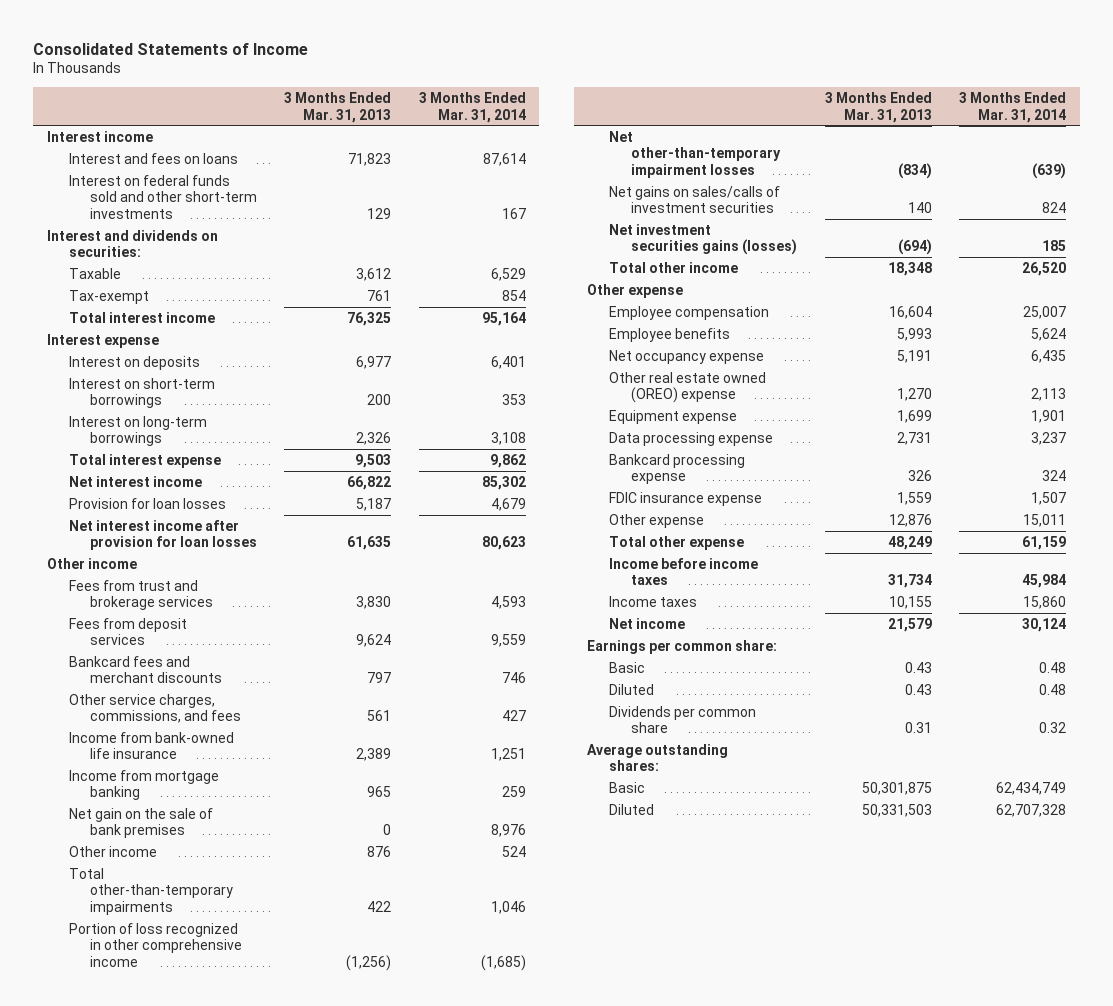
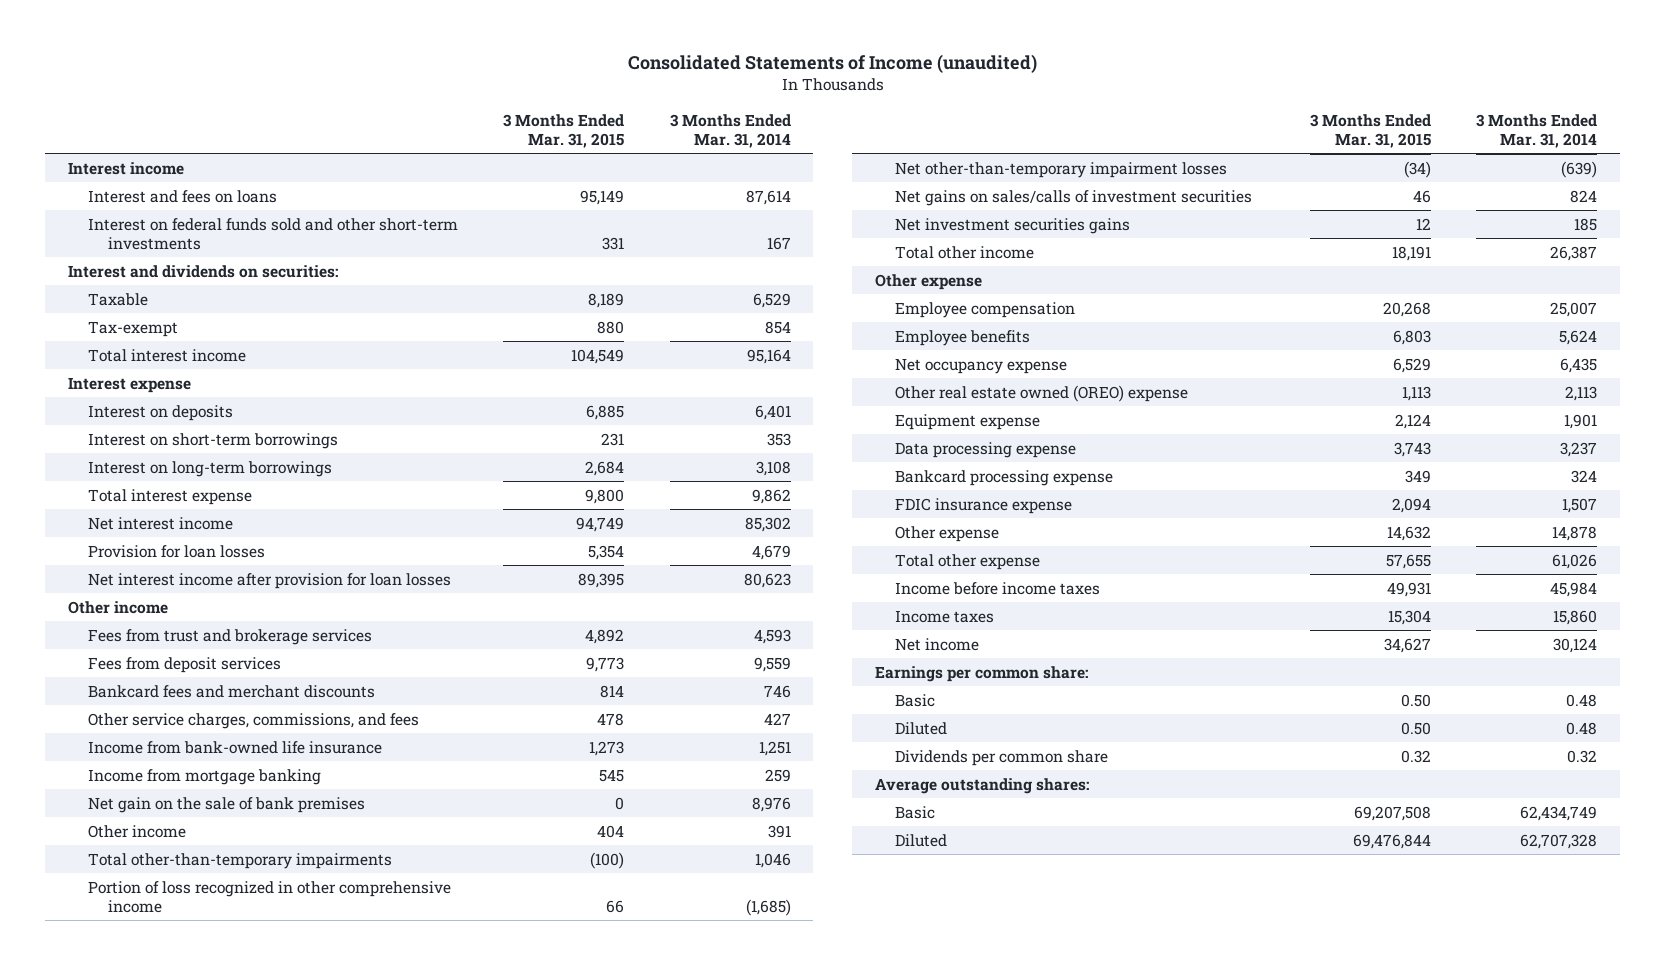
[33,42,309,55] Consolidated Statements of Income -> [627,54,1037,74] Consolidated Statements of Income (unaudited)
[284,91,392,123] 3 Months Ended Mar. 31, 2013 -> none
none -> [503,113,625,148] 3 Months Ended Mar. 31, 2015
[501,845,526,857] 524 -> [767,824,791,838] 391
[609,223,797,256] Net investment securities gains (losses) -> [894,217,1130,234] Net investment securities gains
[1022,261,1067,276] 26,520 -> [1550,245,1598,261] 26,387
[1023,513,1067,527] 15,011 -> [1552,525,1598,541] 14,878
[1022,535,1067,550] 61,159 -> [1552,553,1598,569] 61,026

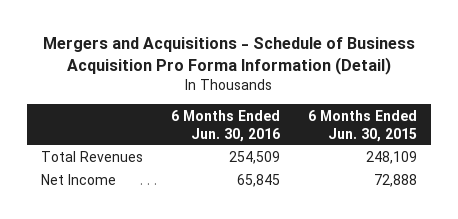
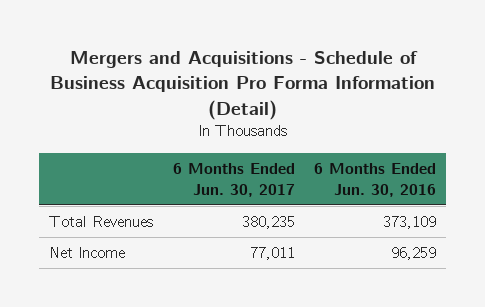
[307,109,417,142] 6 Months Ended Jun. 30, 2015 -> none
none -> [172,163,295,197] 6 Months Ended Jun. 30, 2017
[229,151,281,165] 254,509 -> [383,216,437,230] 373,109
[237,174,281,188] 65,845 -> [391,247,437,261] 96,259

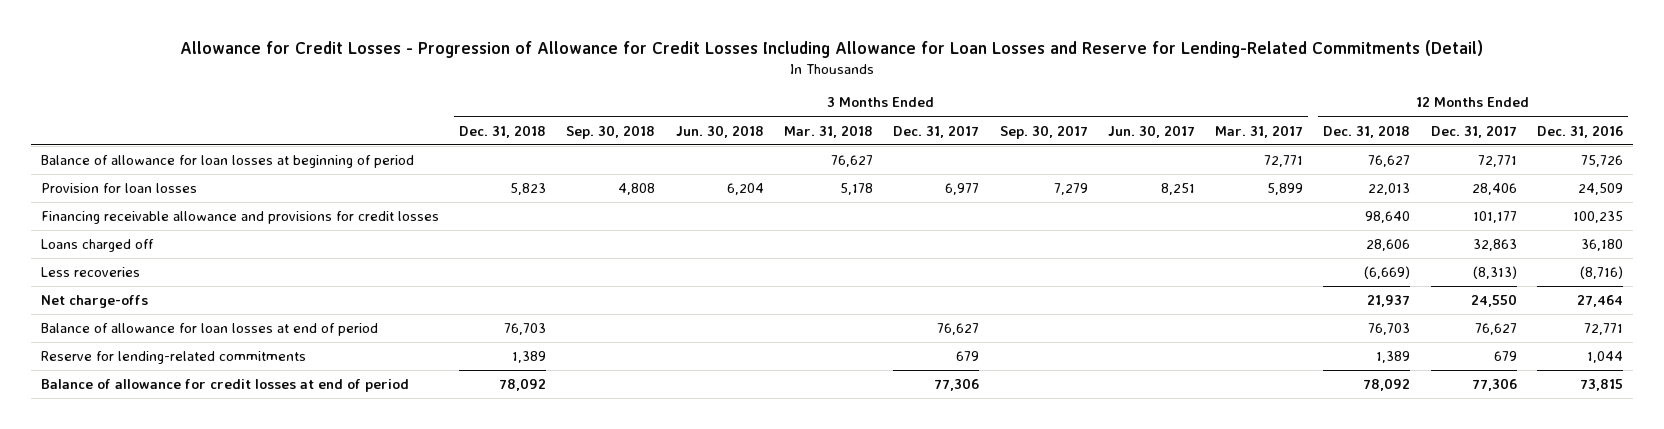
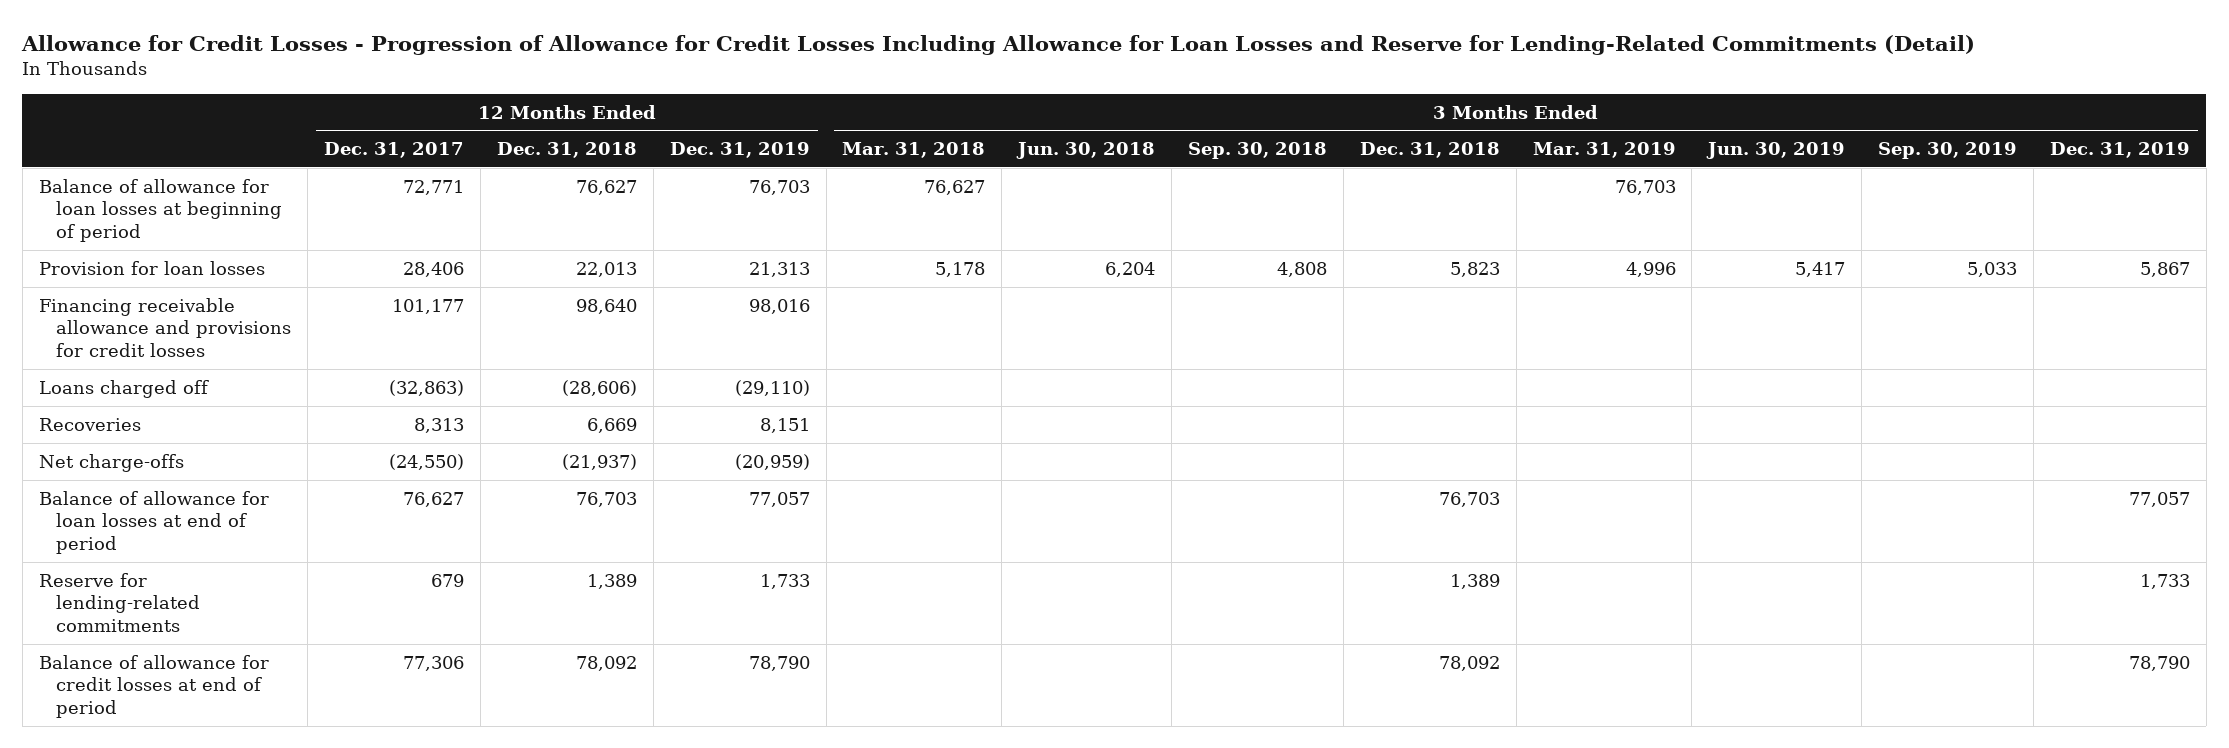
[893,124,980,138] Dec. 31, 2017 -> none
[999,124,1088,139] Sep. 30, 2017 -> none
[1107,124,1195,138] Jun. 30, 2017 -> none
[1215,124,1304,138] Mar. 31, 2017 -> none
[1536,124,1623,138] Dec. 31, 2016 -> none
none -> [669,142,810,159] Dec. 31, 2019
none -> [1532,142,1676,159] Mar. 31, 2019
none -> [1706,142,1846,160] Jun. 30, 2019
none -> [1878,142,2018,160] Sep. 30, 2019
none -> [2049,142,2190,159] Dec. 31, 2019
[1366,239,1411,252] 28,606 -> [561,379,637,396] (28,606)
[1472,239,1517,252] 32,863 -> [389,379,465,396] (32,863)
[40,267,140,278] Less recoveries -> [38,417,141,431] Recoveries
[1364,266,1411,280] (6,669) -> [586,417,637,433] 6,669
[1472,266,1517,280] (8,313) -> [414,417,465,433] 8,313
[1367,295,1411,308] 21,937 -> [561,453,637,470] (21,937)
[1470,294,1517,308] 24,550 -> [389,453,465,470] (24,550)

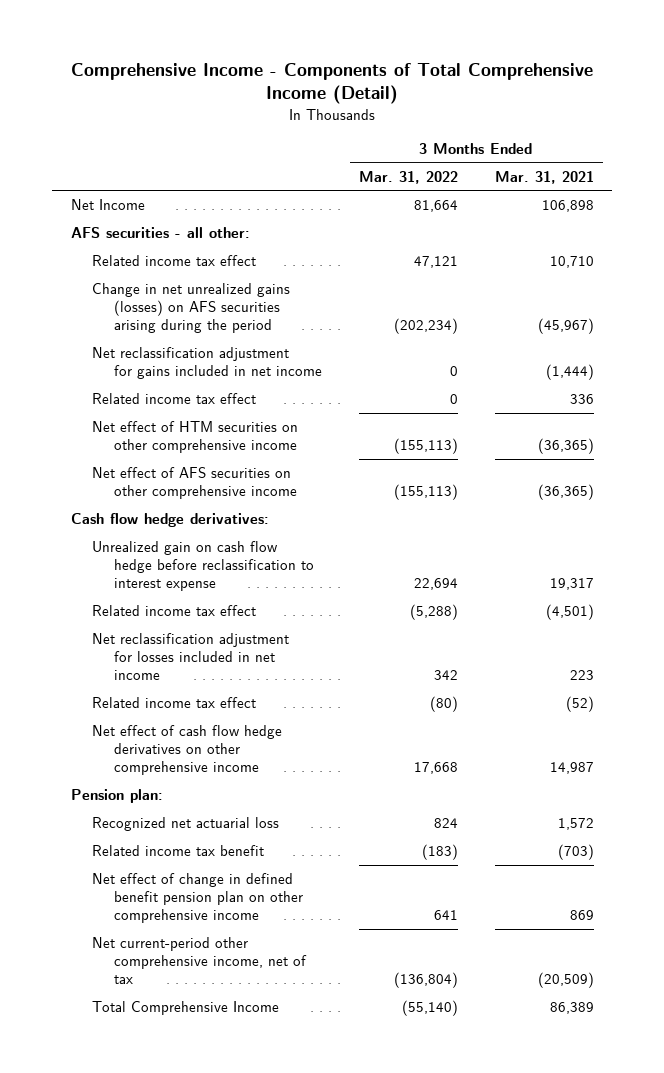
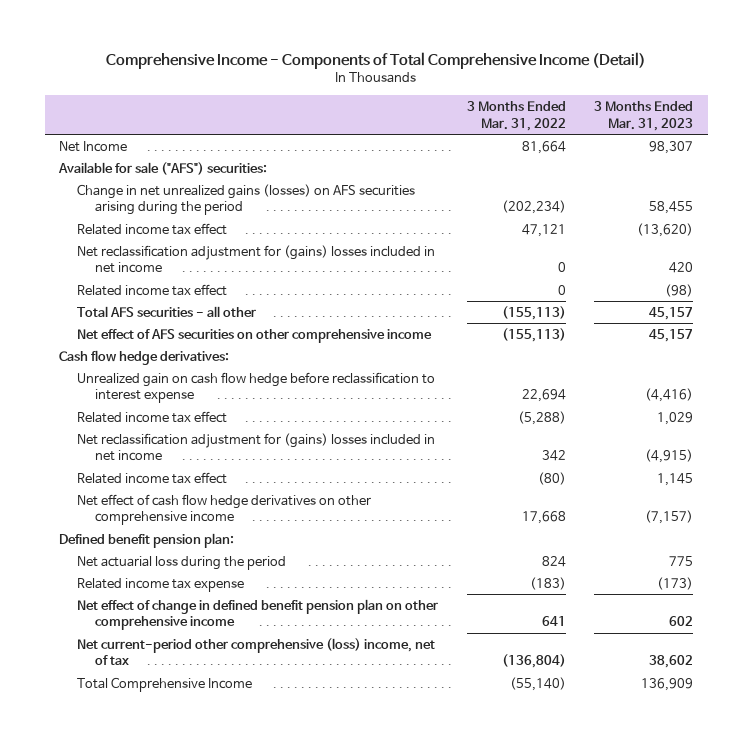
[494,170,594,184] Mar. 31, 2021 -> none
none -> [594,101,694,131] 3 Months Ended Mar. 31, 2023
[70,227,250,239] AFS securities - all other: -> [58,161,268,175] Available for sale ("AFS") securities:
[92,255,257,267] Related income tax effect -> [77,222,228,235] Related income tax effect
[92,347,323,380] Net reclassification adjustment for gains included in net income -> [77,244,436,274] Net reclassification adjustment for (gains) losses included in net income
[92,421,299,454] Net effect of HTM securities on other comprehensive income -> [77,305,257,317] Total AFS securities - all other
[92,633,290,681] Net reclassification adjustment for losses included in net income -> [77,432,436,462] Net reclassification adjustment for (gains) losses included in net income
[70,789,163,804] Pension plan: -> [59,532,235,548] Defined benefit pension plan:
[92,817,280,832] Recognized net actuarial loss -> [77,555,287,570] Net actuarial loss during the period
[92,845,265,857] Related income tax benefit -> [77,577,245,592] Related income tax expense
[92,937,308,985] Net current-period other comprehensive income, net of tax -> [77,637,436,666] Net current-period other comprehensive (loss) income, net of tax

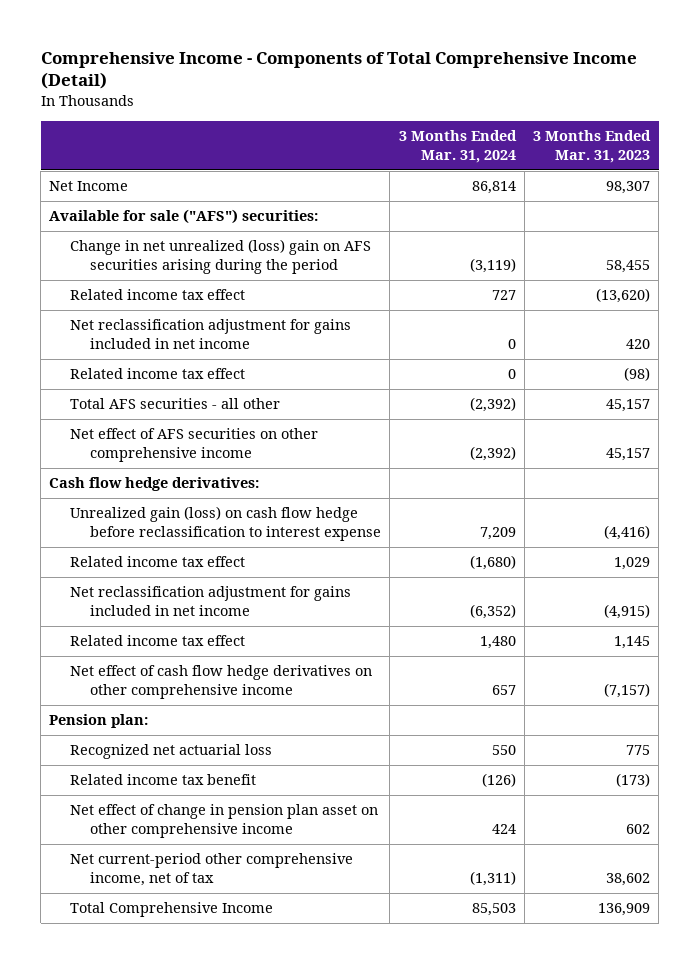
[466,101,566,131] 3 Months Ended Mar. 31, 2022 -> none
none -> [398,130,517,163] 3 Months Ended Mar. 31, 2024
[77,183,416,216] Change in net unrealized gains (losses) on AFS securities arising during the period -> [69,239,371,275] Change in net unrealized (loss) gain on AFS securities arising during the period
[77,244,436,274] Net reclassification adjustment for (gains) losses included in net income -> [69,319,351,350] Net reclassification adjustment for gains included in net income
[77,371,436,404] Unrealized gain on cash flow hedge before reclassification to interest expense -> [69,506,382,542] Unrealized gain (loss) on cash flow hedge before reclassification to interest expense
[77,432,436,462] Net reclassification adjustment for (gains) losses included in net income -> [69,586,351,617] Net reclassification adjustment for gains included in net income
[59,532,235,548] Defined benefit pension plan: -> [49,714,149,729] Pension plan:
[77,555,287,570] Net actuarial loss during the period -> [69,744,272,760] Recognized net actuarial loss
[77,577,245,592] Related income tax expense -> [69,774,256,786] Related income tax benefit
[77,598,439,631] Net effect of change in defined benefit pension plan on other comprehensive income -> [69,804,378,839] Net effect of change in pension plan asset on other comprehensive income
[77,637,436,666] Net current-period other comprehensive (loss) income, net of tax -> [69,853,353,887] Net current-period other comprehensive income, net of tax

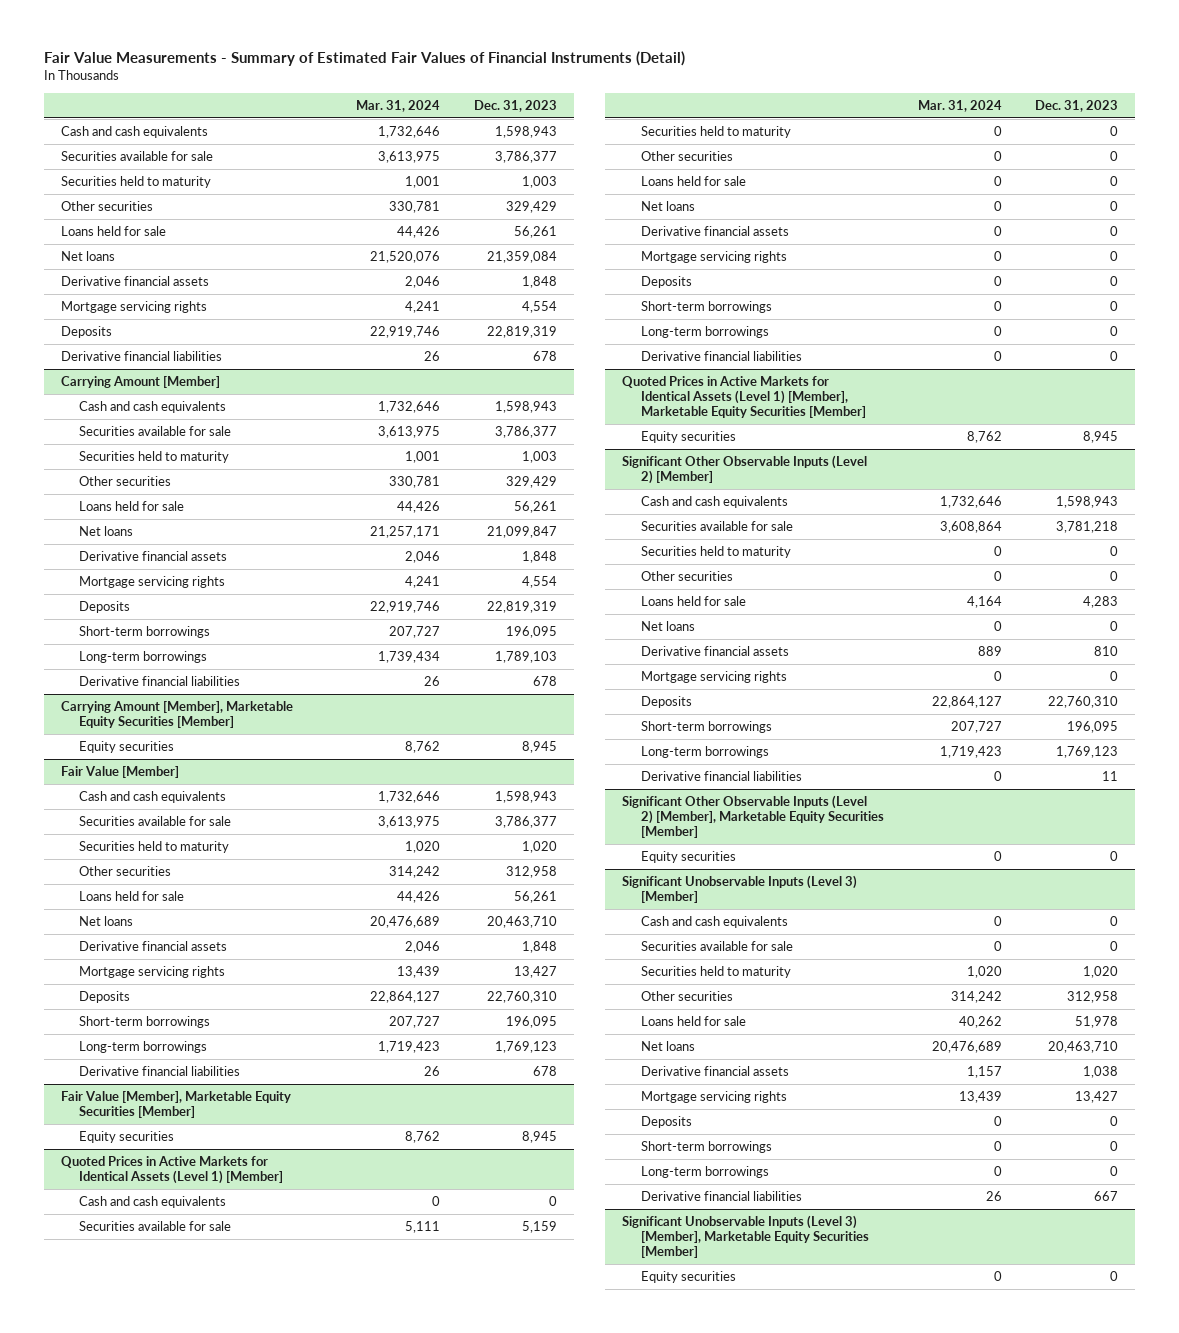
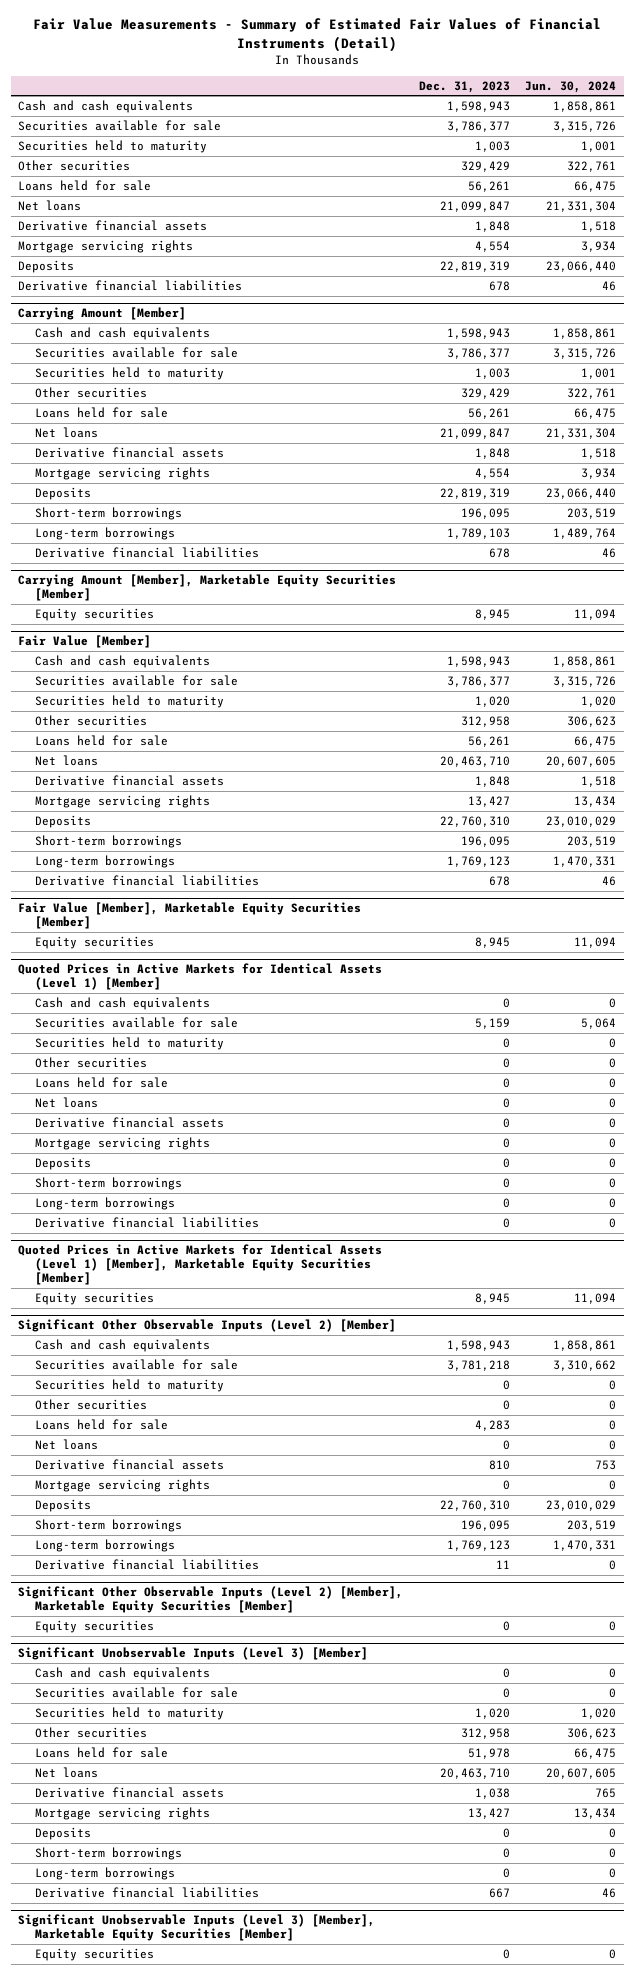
[355,99,440,112] Mar. 31, 2024 -> none
none -> [524,80,616,93] Jun. 30, 2024
[486,250,557,263] 21,359,084 -> [439,201,510,213] 21,099,847

